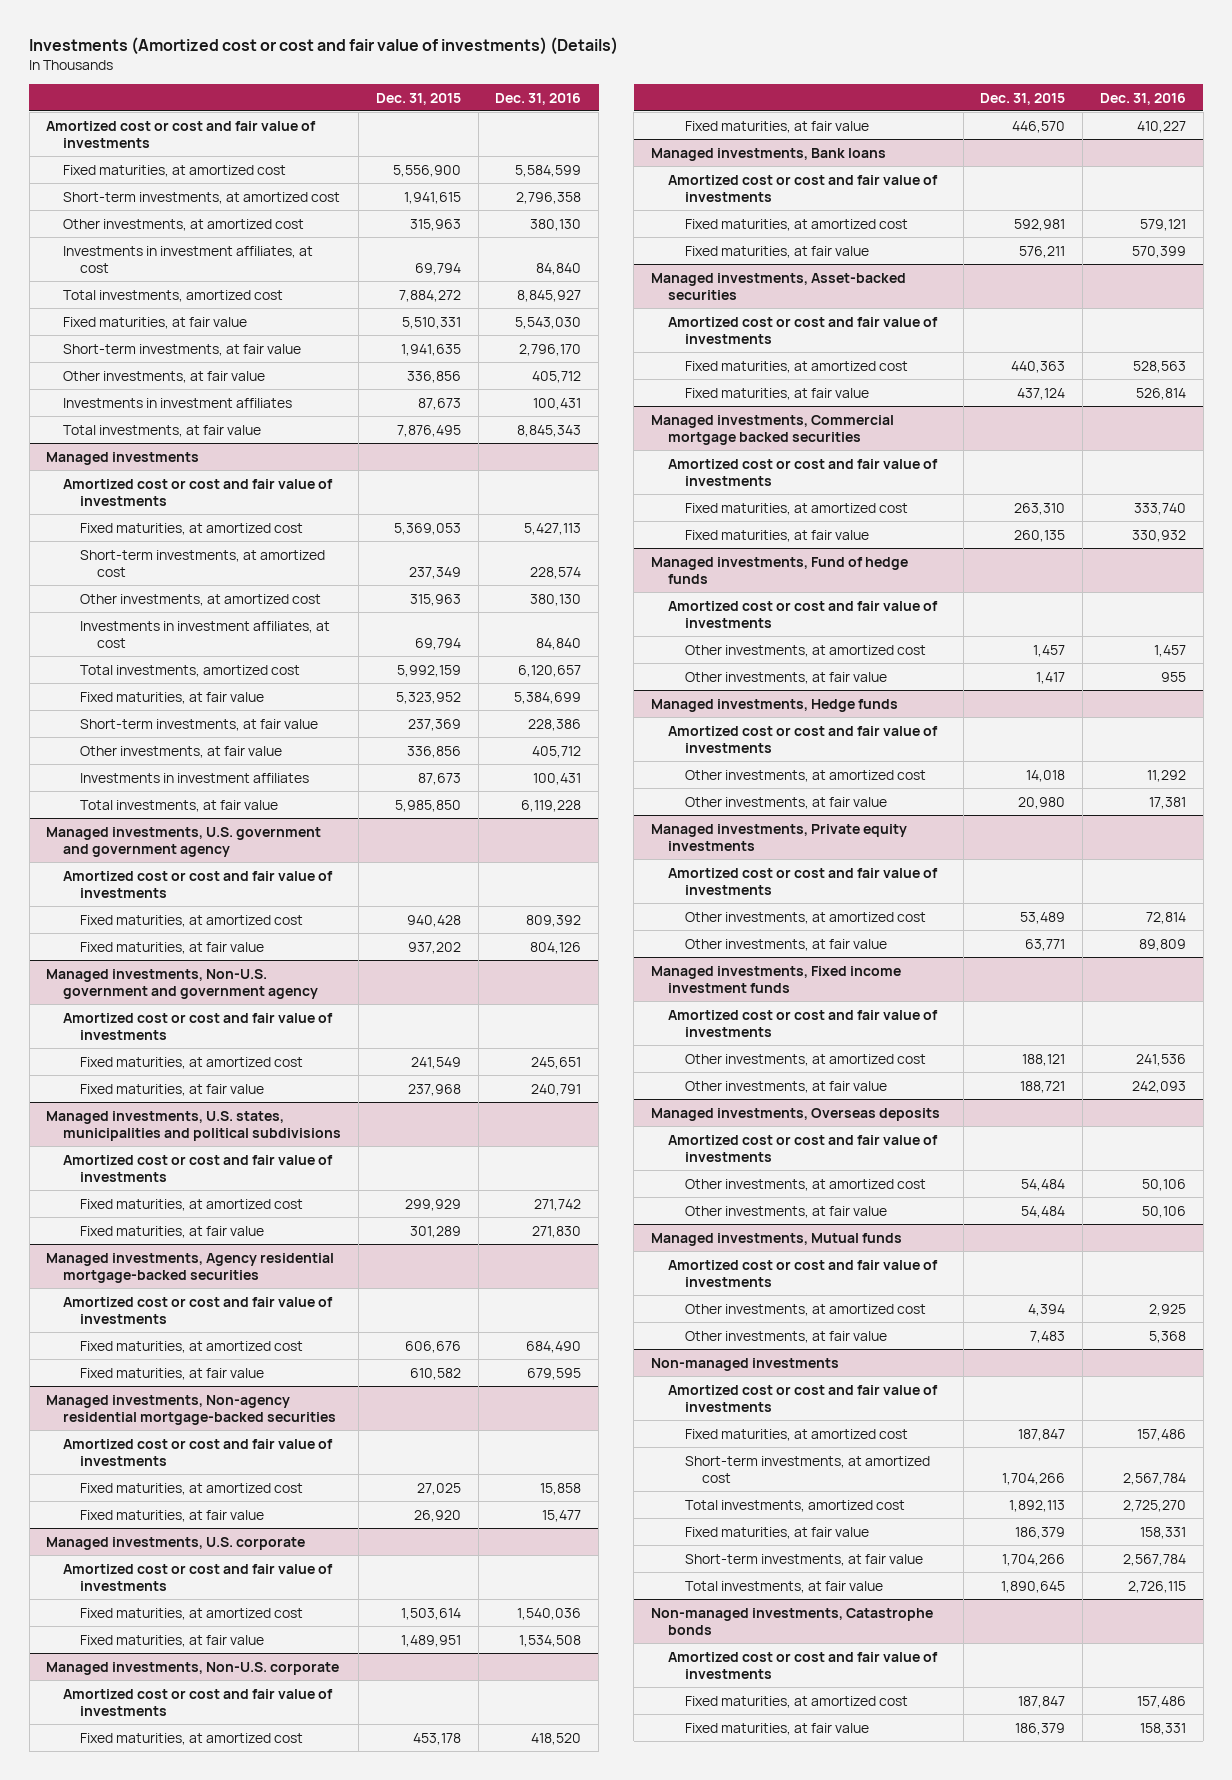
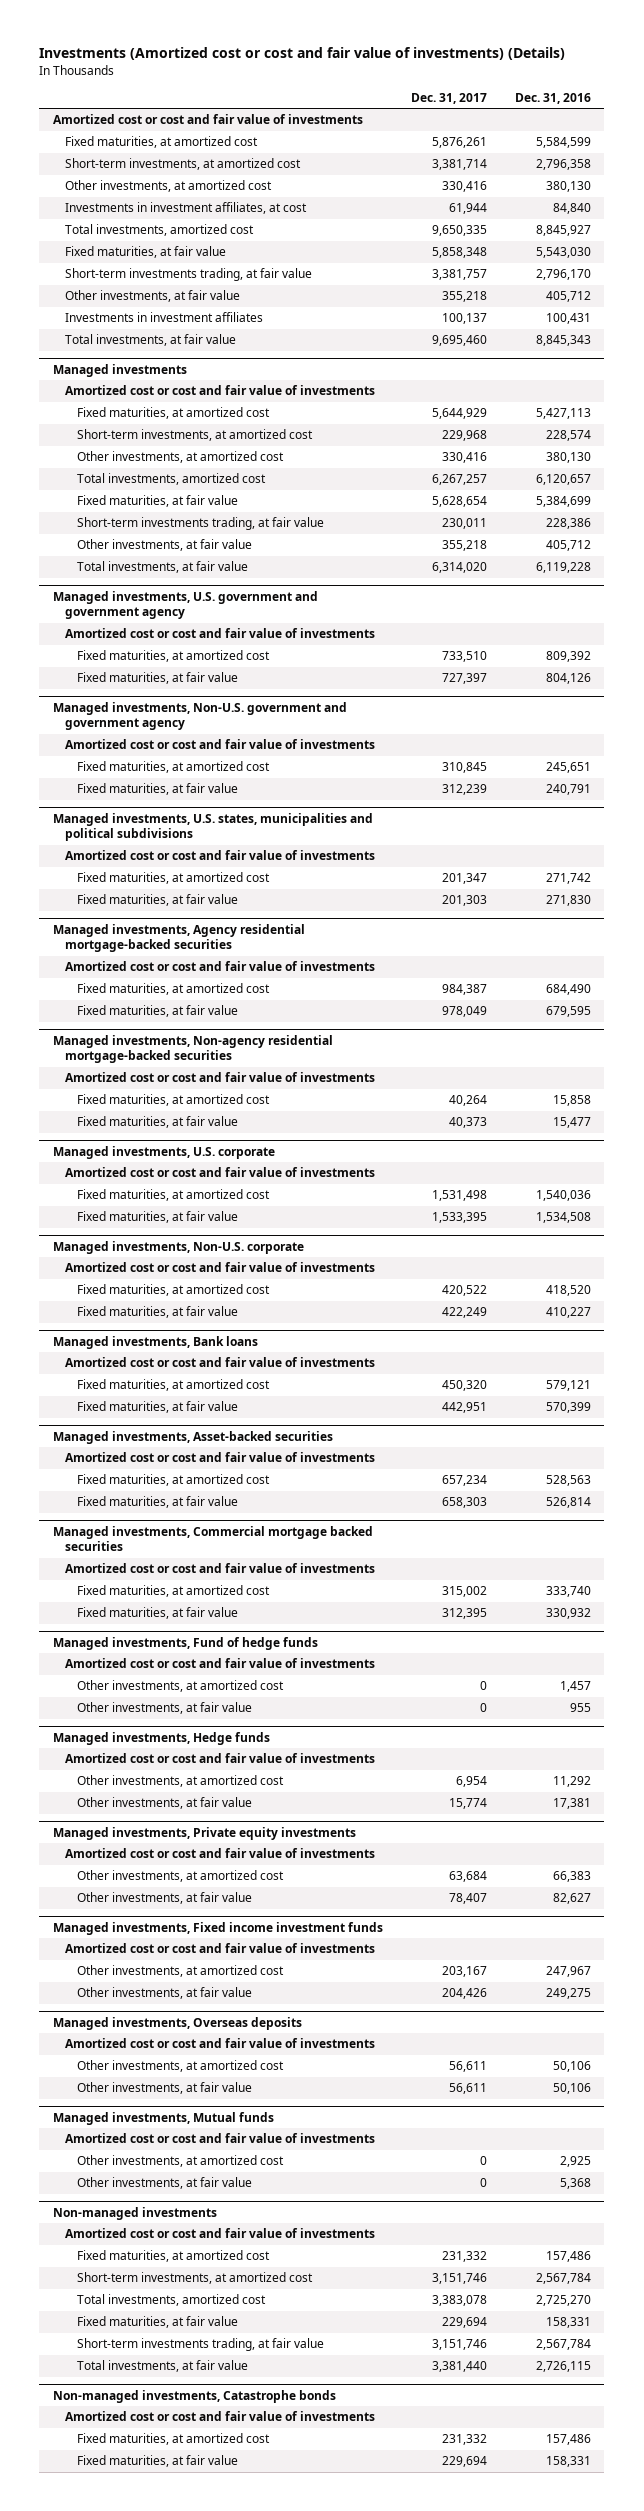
[375,92,461,105] Dec. 31, 2015 -> none
none -> [410,92,487,104] Dec. 31, 2017
[63,343,302,356] Short-term investments, at fair value -> [65,268,313,282] Short-term investments trading, at fair value
[80,620,331,649] Investments in investment affiliates, at cost -> none
[80,718,319,731] Short-term investments, at fair value -> [77,517,325,531] Short-term investments trading, at fair value
[80,772,310,783] Investments in investment affiliates -> none
[1145,911,1186,924] 72,814 -> [552,1871,591,1883] 66,383
[1138,938,1186,951] 89,809 -> [552,1893,591,1905] 82,627
[1135,1053,1186,1066] 241,536 -> [545,1966,591,1978] 247,967
[1131,1080,1186,1093] 242,093 -> [545,1988,591,2000] 249,275
[684,1553,923,1566] Short-term investments, at fair value -> [77,2338,325,2352] Short-term investments trading, at fair value

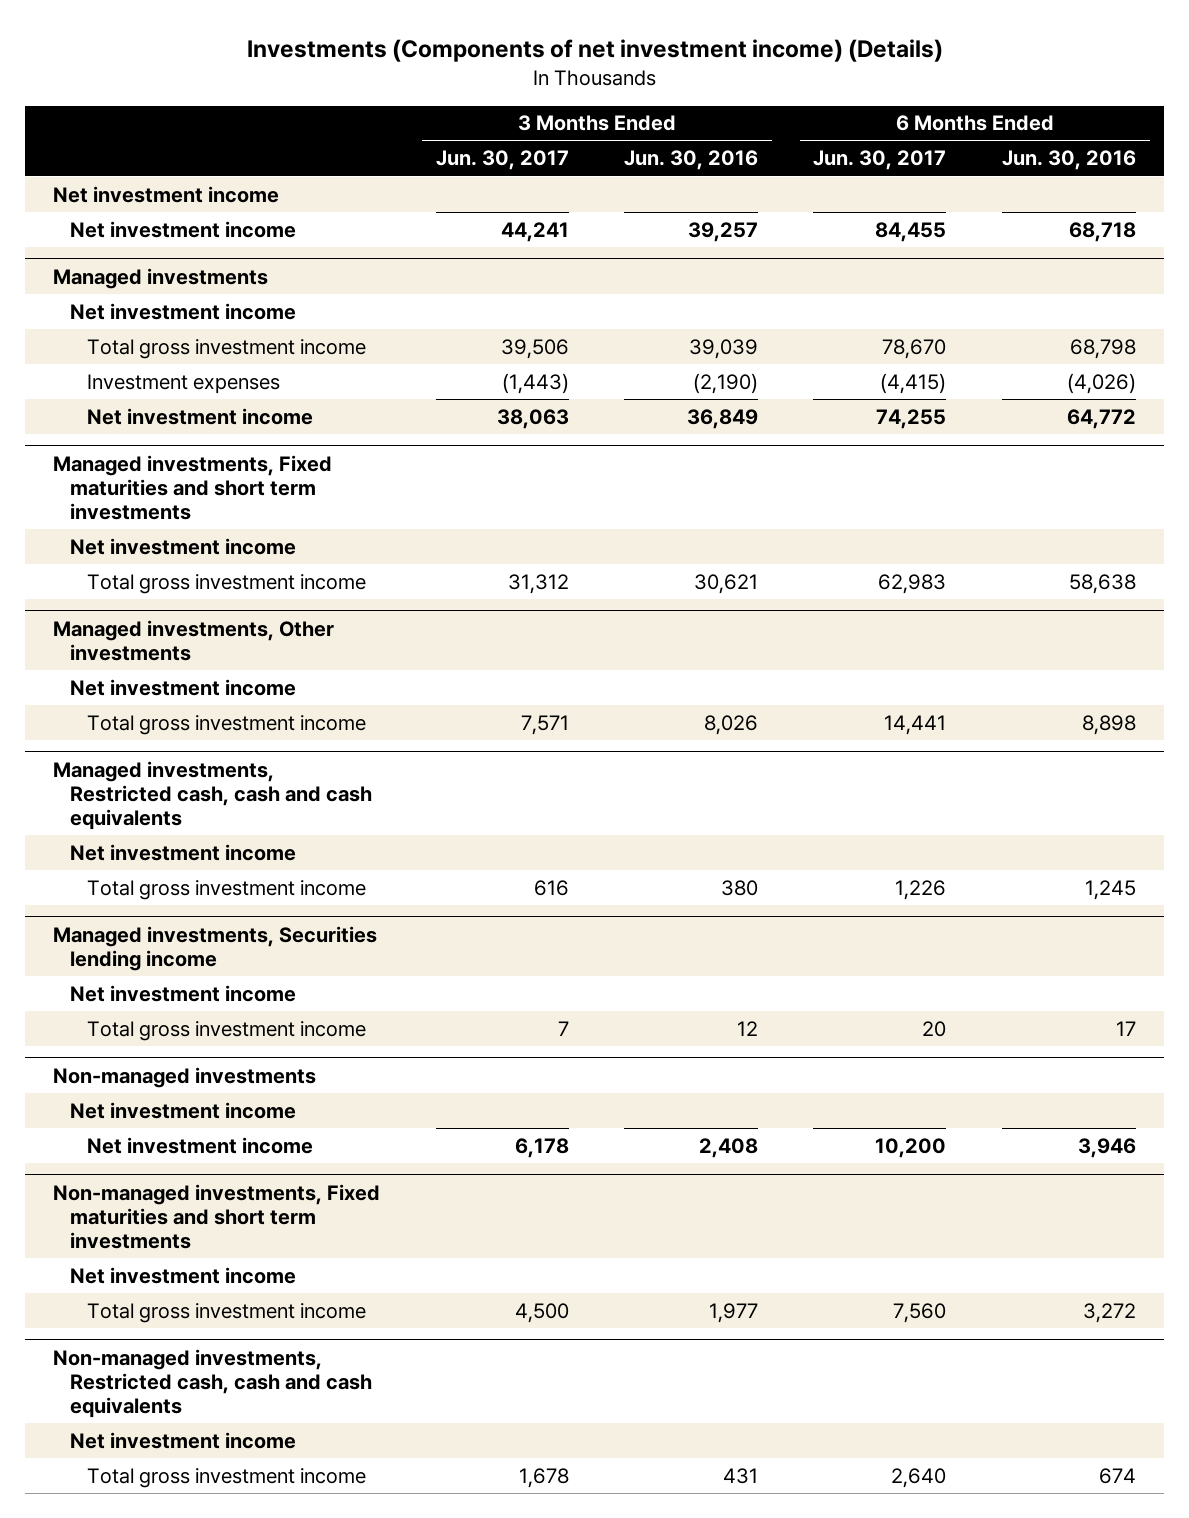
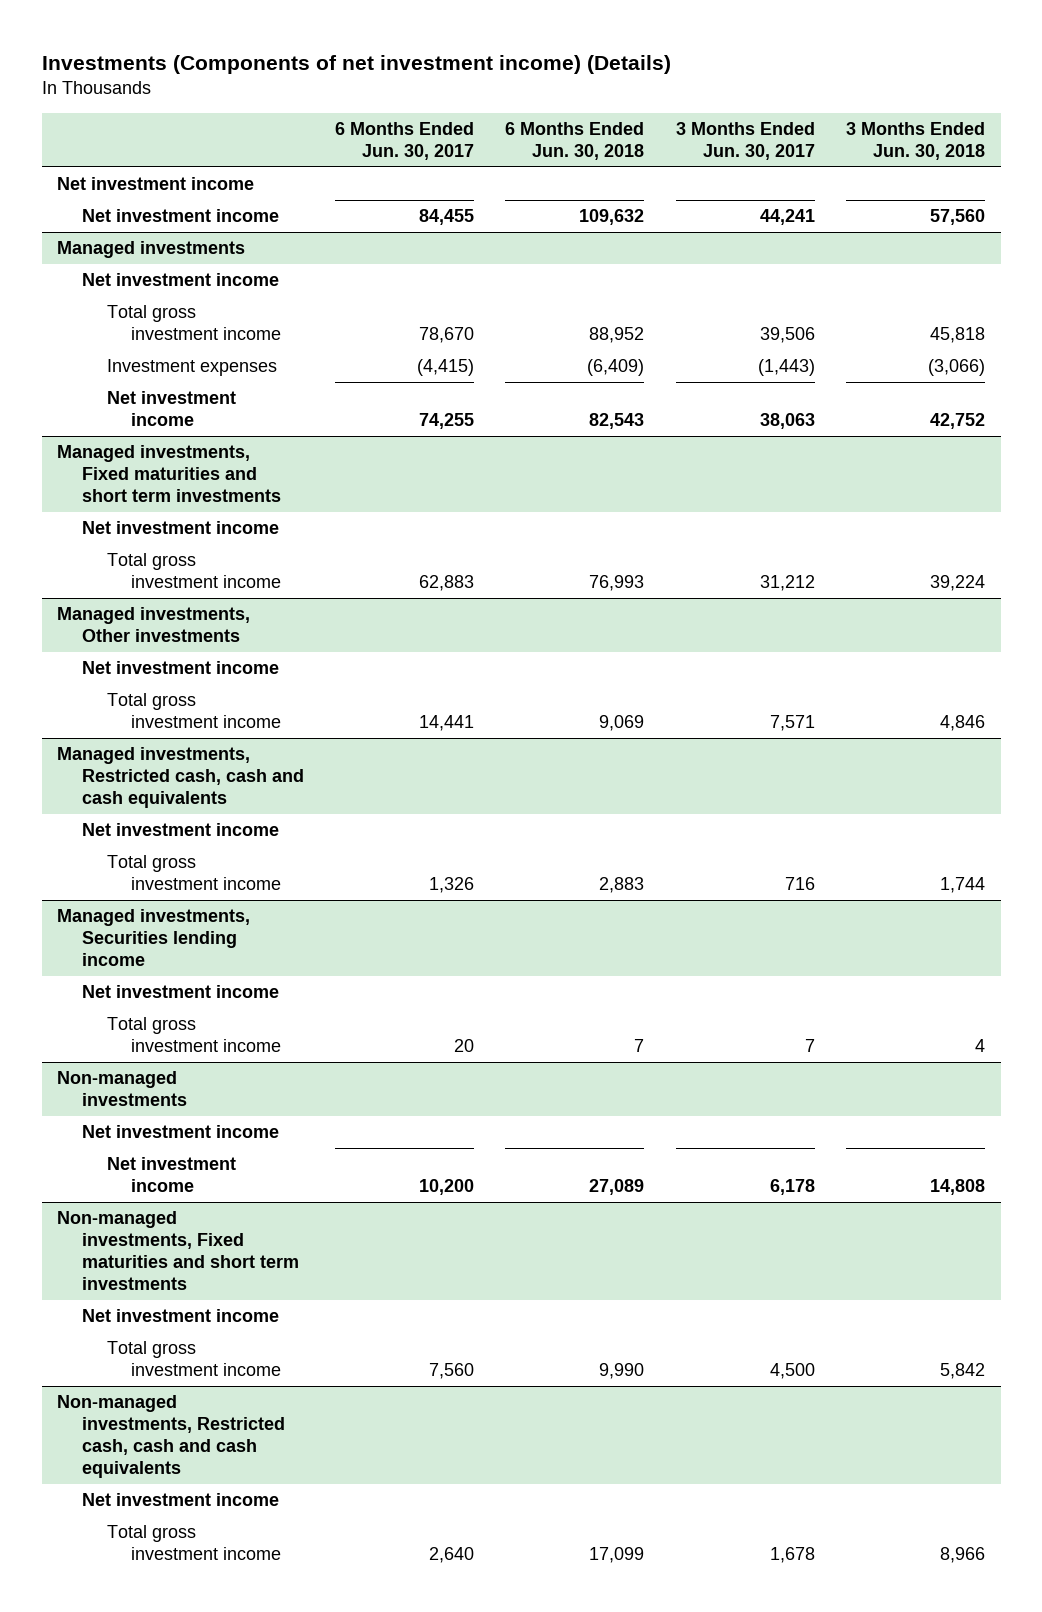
[624,150,759,171] Jun. 30, 2016 -> none
[1001,150,1136,171] Jun. 30, 2016 -> none
none -> [505,122,645,160] 6 Months Ended Jun. 30, 2018
none -> [846,122,986,160] 3 Months Ended Jun. 30, 2018
[507,573,569,594] 31,312 -> [759,575,815,592] 31,212
[878,573,947,594] 62,983 -> [419,575,475,592] 62,883
[533,879,569,896] 616 -> [784,877,815,891] 716
[895,879,947,900] 1,226 -> [429,877,475,894] 1,326

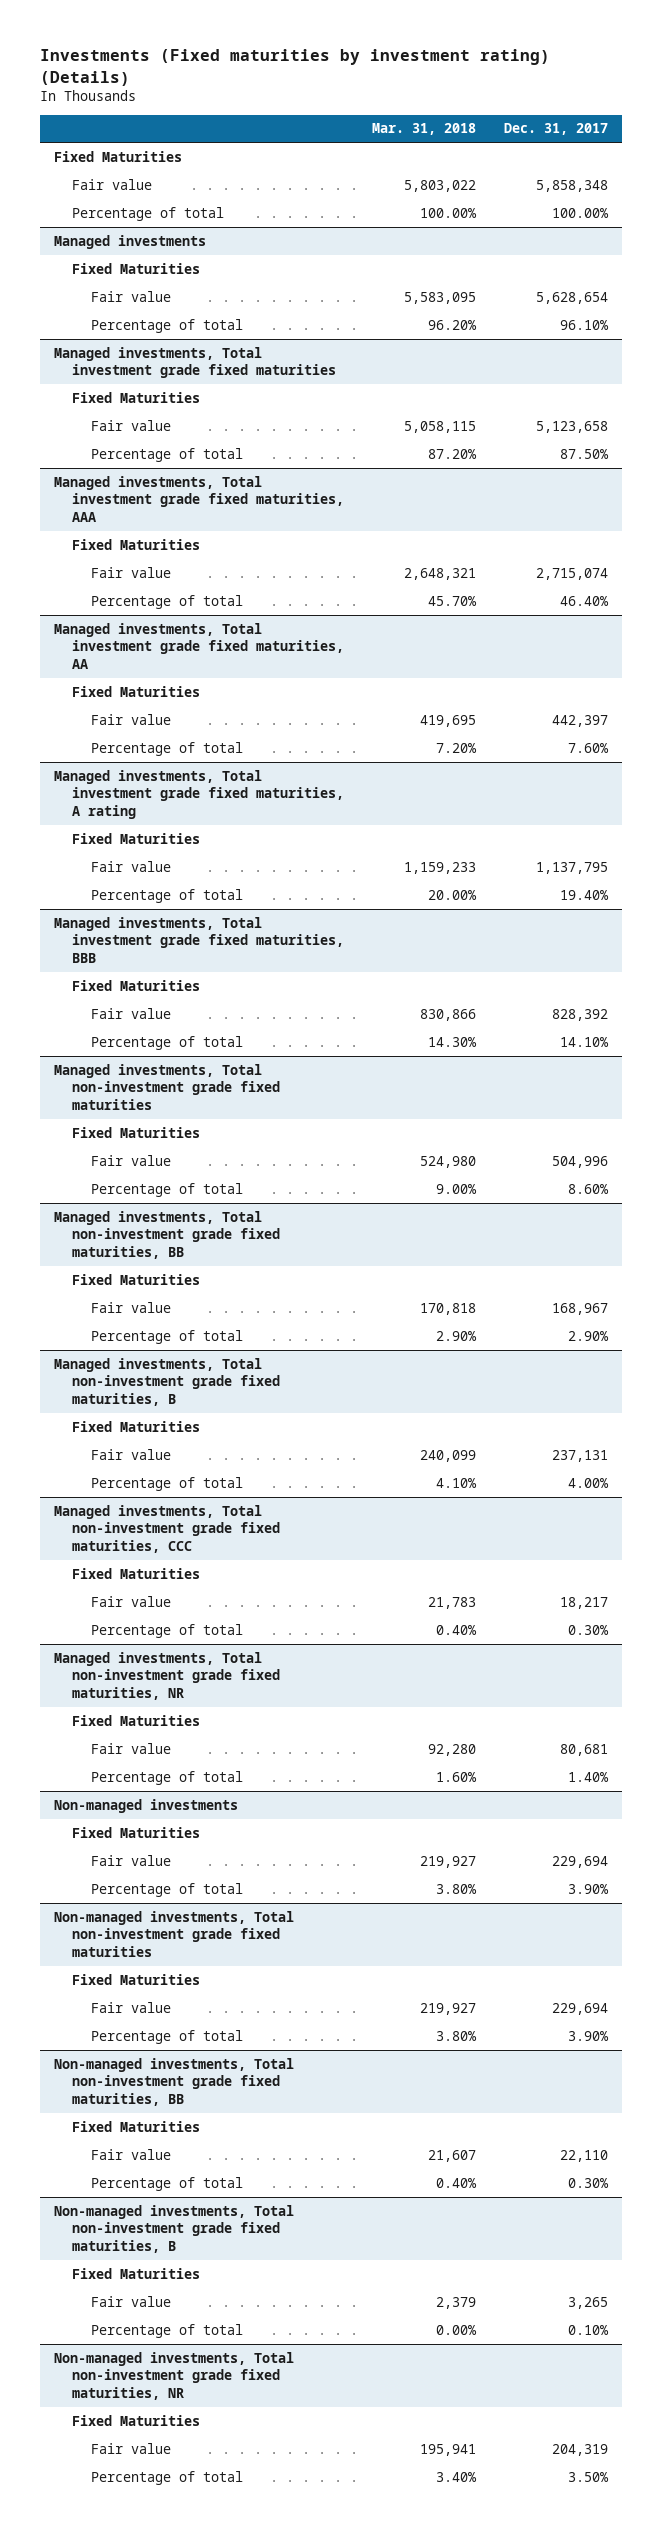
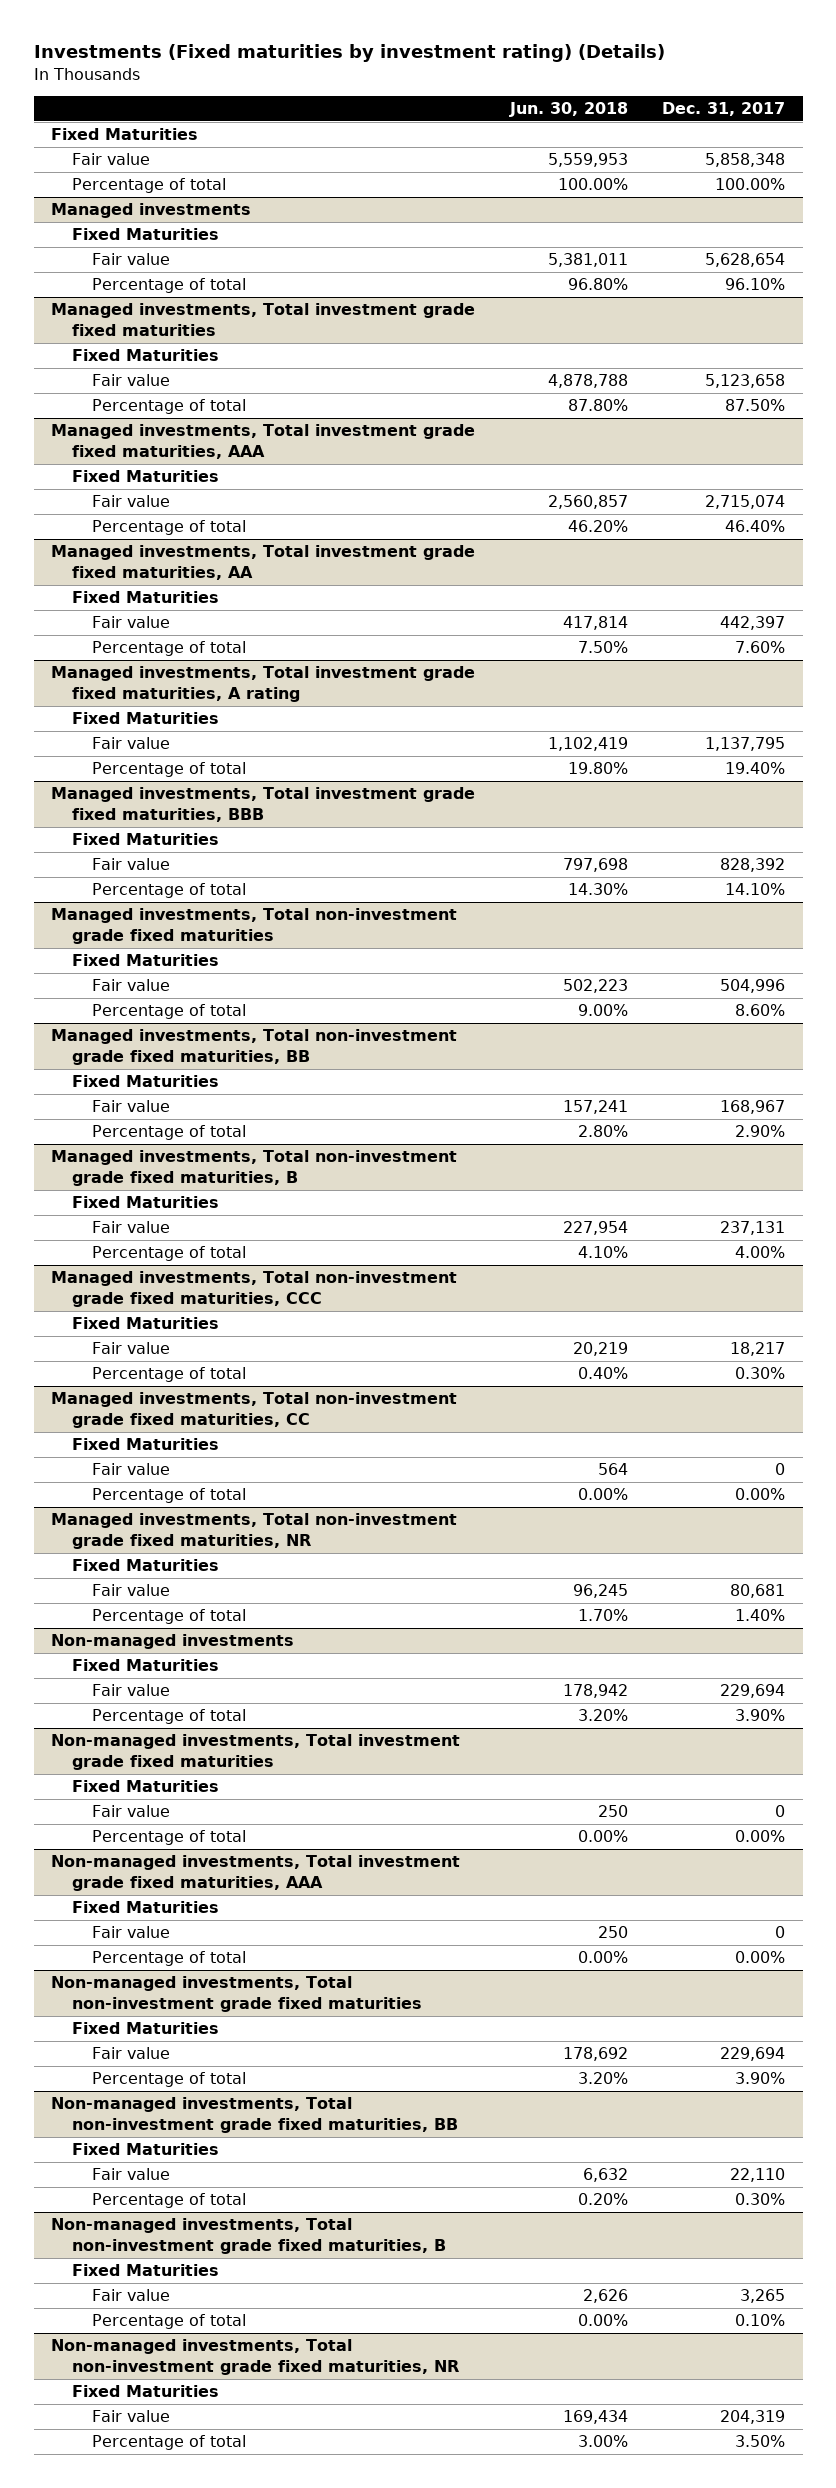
[372,123,477,136] Mar. 31, 2018 -> none
none -> [508,102,628,118] Jun. 30, 2018
none -> [51,1392,458,1428] Managed investments, Total non-investment grade fixed maturities, CC
none -> [71,1438,219,1451] Fixed Maturities
none -> [92,1463,171,1476] Fair value
none -> [92,1488,247,1504] Percentage of total
none -> [51,1734,461,1770] Non-managed investments, Total investment grade fixed maturities
none -> [71,1780,219,1793] Fixed Maturities
none -> [92,1805,171,1818] Fair value
none -> [92,1830,247,1846] Percentage of total
none -> [51,1855,461,1891] Non-managed investments, Total investment grade fixed maturities, AAA
none -> [71,1901,219,1914] Fixed Maturities
none -> [92,1926,171,1939] Fair value
none -> [92,1951,247,1967] Percentage of total

